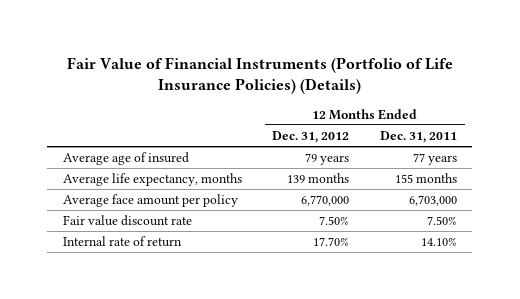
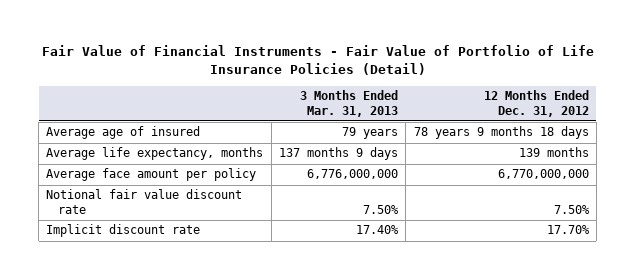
[66,56,453,94] Fair Value of Financial Instruments (Portfolio of Life Insurance Policies) (Details) -> [41,45,594,76] Fair Value of Financial Instruments - Fair Value of Portfolio of Life Insurance Policies (Detail)
[380,131,458,144] Dec. 31, 2011 -> none
none -> [300,90,399,117] 3 Months Ended Mar. 31, 2013
[305,153,350,166] 79 years -> [413,126,589,140] 78 years 9 months 18 days
[301,195,350,207] 6,770,000 -> [497,169,589,180] 6,770,000,000
[62,215,192,227] Fair value discount rate -> [46,189,243,215] Notional fair value discount rate
[62,236,182,248] Internal rate of return -> [46,224,201,238] Implicit discount rate

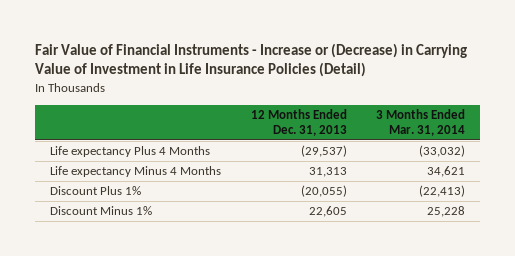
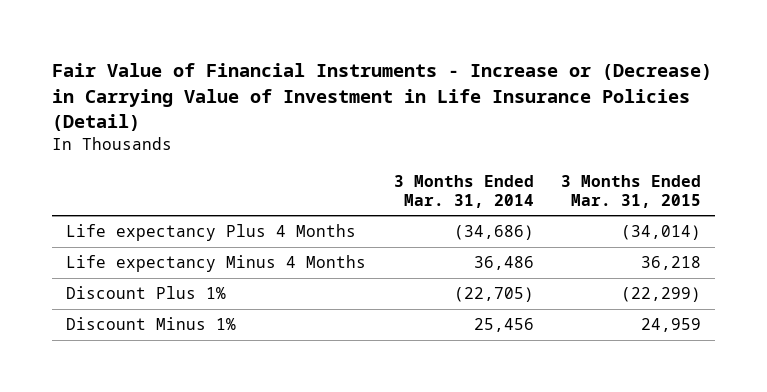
[250,108,347,136] 12 Months Ended Dec. 31, 2013 -> none
none -> [561,174,702,208] 3 Months Ended Mar. 31, 2015
[419,145,466,158] (33,032) -> [453,225,534,241] (34,686)
[427,166,466,178] 34,621 -> [473,256,534,271] 36,486
[419,185,466,198] (22,413) -> [453,287,534,303] (22,705)
[427,206,466,218] 25,228 -> [473,318,534,333] 25,456

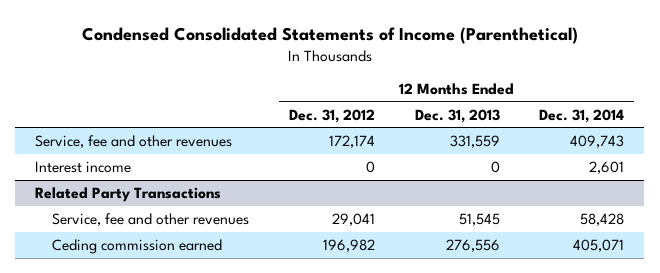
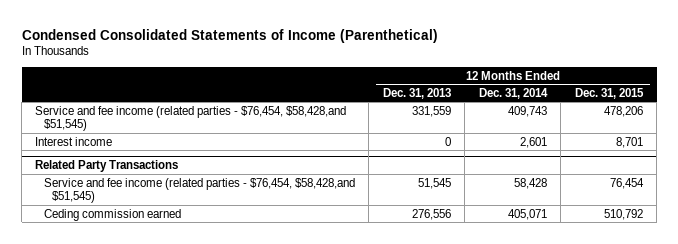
[288,108,375,123] Dec. 31, 2012 -> none
none -> [574,87,644,99] Dec. 31, 2015
[35,134,233,148] Service, fee and other revenues -> [35,105,347,132] Service and fee income (related parties - $76,454, $58,428,and $51,545)
[52,212,250,226] Service, fee and other revenues -> [43,177,355,204] Service and fee income (related parties - $76,454, $58,428,and $51,545)

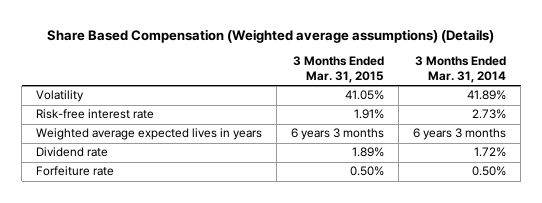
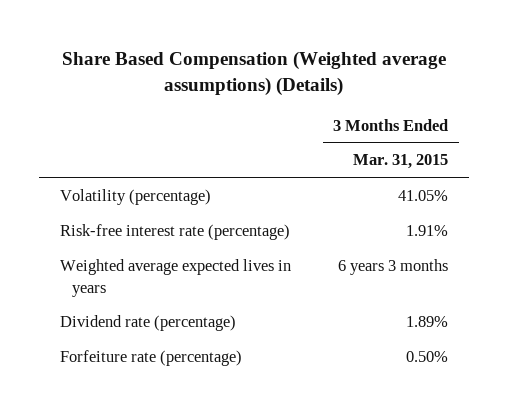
[415,56,507,84] 3 Months Ended Mar. 31, 2014 -> none
[36,90,85,103] Volatility -> [60,188,212,205] Volatility (percentage)
[36,109,155,120] Risk-free interest rate -> [60,223,291,240] Risk-free interest rate (percentage)
[36,147,109,158] Dividend rate -> [60,314,237,331] Dividend rate (percentage)
[36,166,115,177] Forfeiture rate -> [60,349,243,366] Forfeiture rate (percentage)

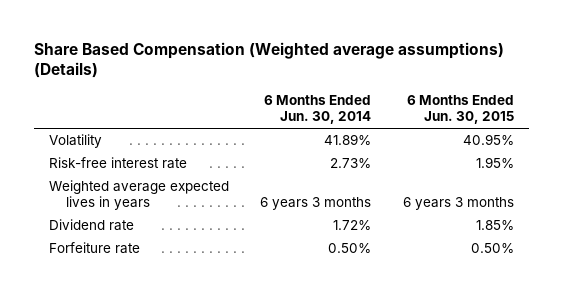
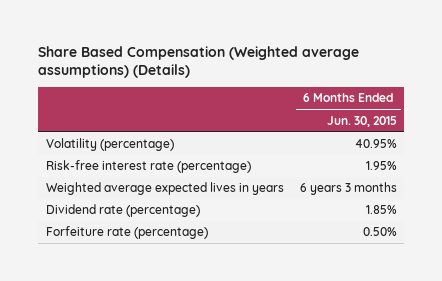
[264,95,372,125] 6 Months Ended Jun. 30, 2014 -> none
[49,134,103,149] Volatility -> [45,138,174,152] Volatility (percentage)
[49,157,188,170] Risk-free interest rate -> [45,160,251,174] Risk-free interest rate (percentage)
[49,219,135,232] Dividend rate -> [45,204,200,218] Dividend rate (percentage)
[49,242,141,255] Forfeiture rate -> [45,226,208,240] Forfeiture rate (percentage)

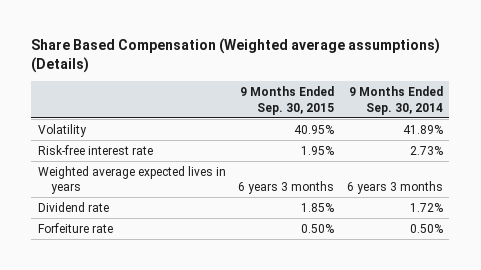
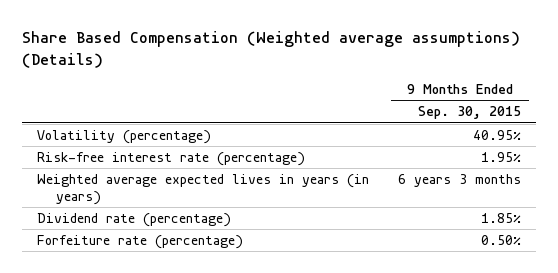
[348,85,443,115] 9 Months Ended Sep. 30, 2014 -> none
[37,123,87,137] Volatility -> [36,129,211,144] Volatility (percentage)
[37,144,153,155] Risk-free interest rate -> [36,151,305,166] Risk-free interest rate (percentage)
[37,165,226,195] Weighted average expected lives in years -> [36,173,369,205] Weighted average expected lives in years (in years)
[37,201,109,212] Dividend rate -> [36,212,231,227] Dividend rate (percentage)
[37,222,113,233] Forfeiture rate -> [36,234,243,249] Forfeiture rate (percentage)

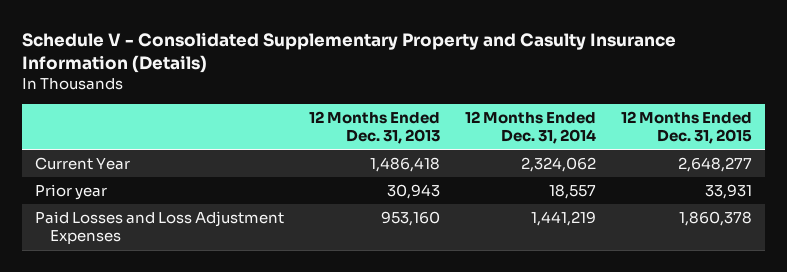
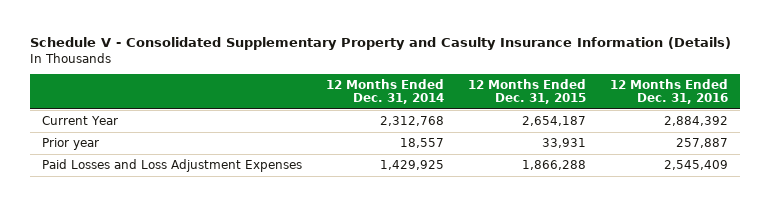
[309,110,441,145] 12 Months Ended Dec. 31, 2013 -> none
none -> [609,78,728,105] 12 Months Ended Dec. 31, 2016
[521,156,597,172] 2,324,062 -> [379,116,444,127] 2,312,768
[678,156,753,172] 2,648,277 -> [521,116,586,127] 2,654,187
[531,210,597,226] 1,441,219 -> [379,160,444,171] 1,429,925
[679,210,753,226] 1,860,378 -> [521,160,586,171] 1,866,288

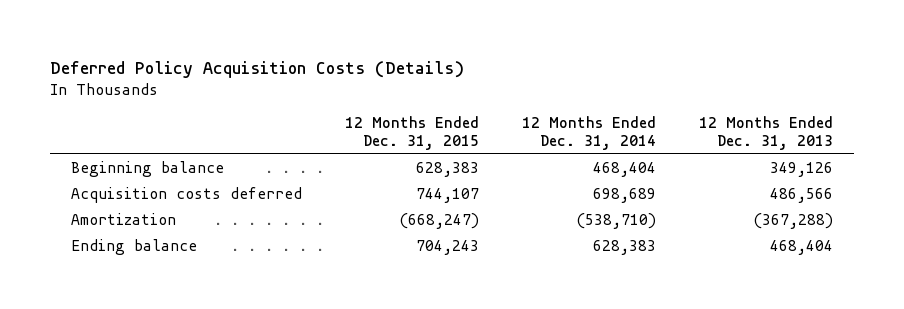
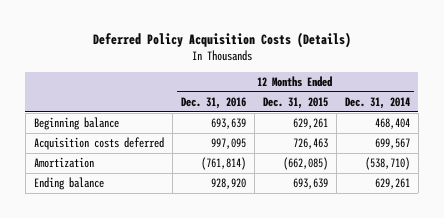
[698,116,833,151] 12 Months Ended Dec. 31, 2013 -> none
none -> [180,96,246,109] Dec. 31, 2016
[416,162,480,178] 628,383 -> [292,118,328,130] 629,261
[416,188,480,204] 744,107 -> [292,138,328,150] 726,463
[592,188,656,204] 698,689 -> [374,138,410,150] 699,567
[399,213,480,230] (668,247) -> [282,157,328,171] (662,085)
[416,240,480,256] 704,243 -> [292,178,328,190] 693,639
[592,240,656,256] 628,383 -> [374,178,410,190] 629,261

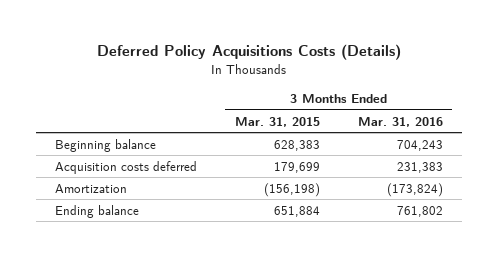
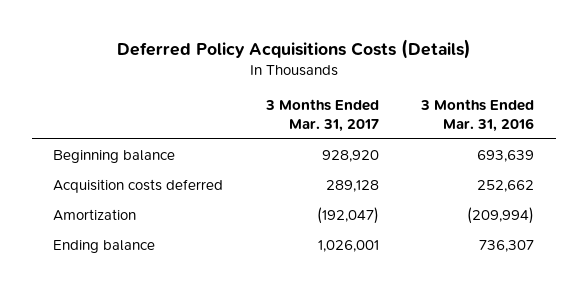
[234,116,320,127] Mar. 31, 2015 -> none
none -> [264,99,379,133] 3 Months Ended Mar. 31, 2017
[396,139,443,151] 704,243 -> [477,149,535,162] 693,639
[396,161,443,173] 231,383 -> [477,179,535,192] 252,662
[386,182,443,197] (173,824) -> [467,206,535,224] (209,994)
[396,205,443,217] 761,802 -> [479,239,535,252] 736,307

